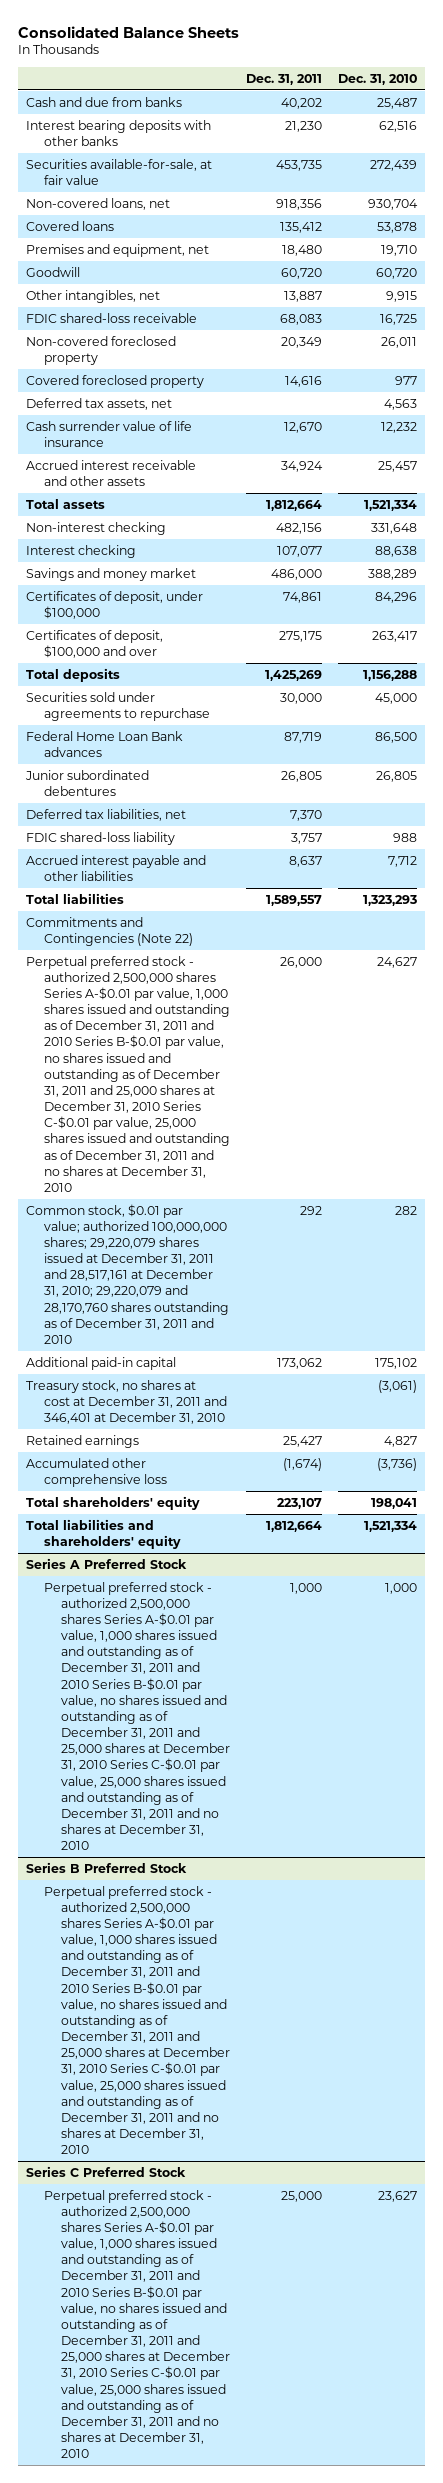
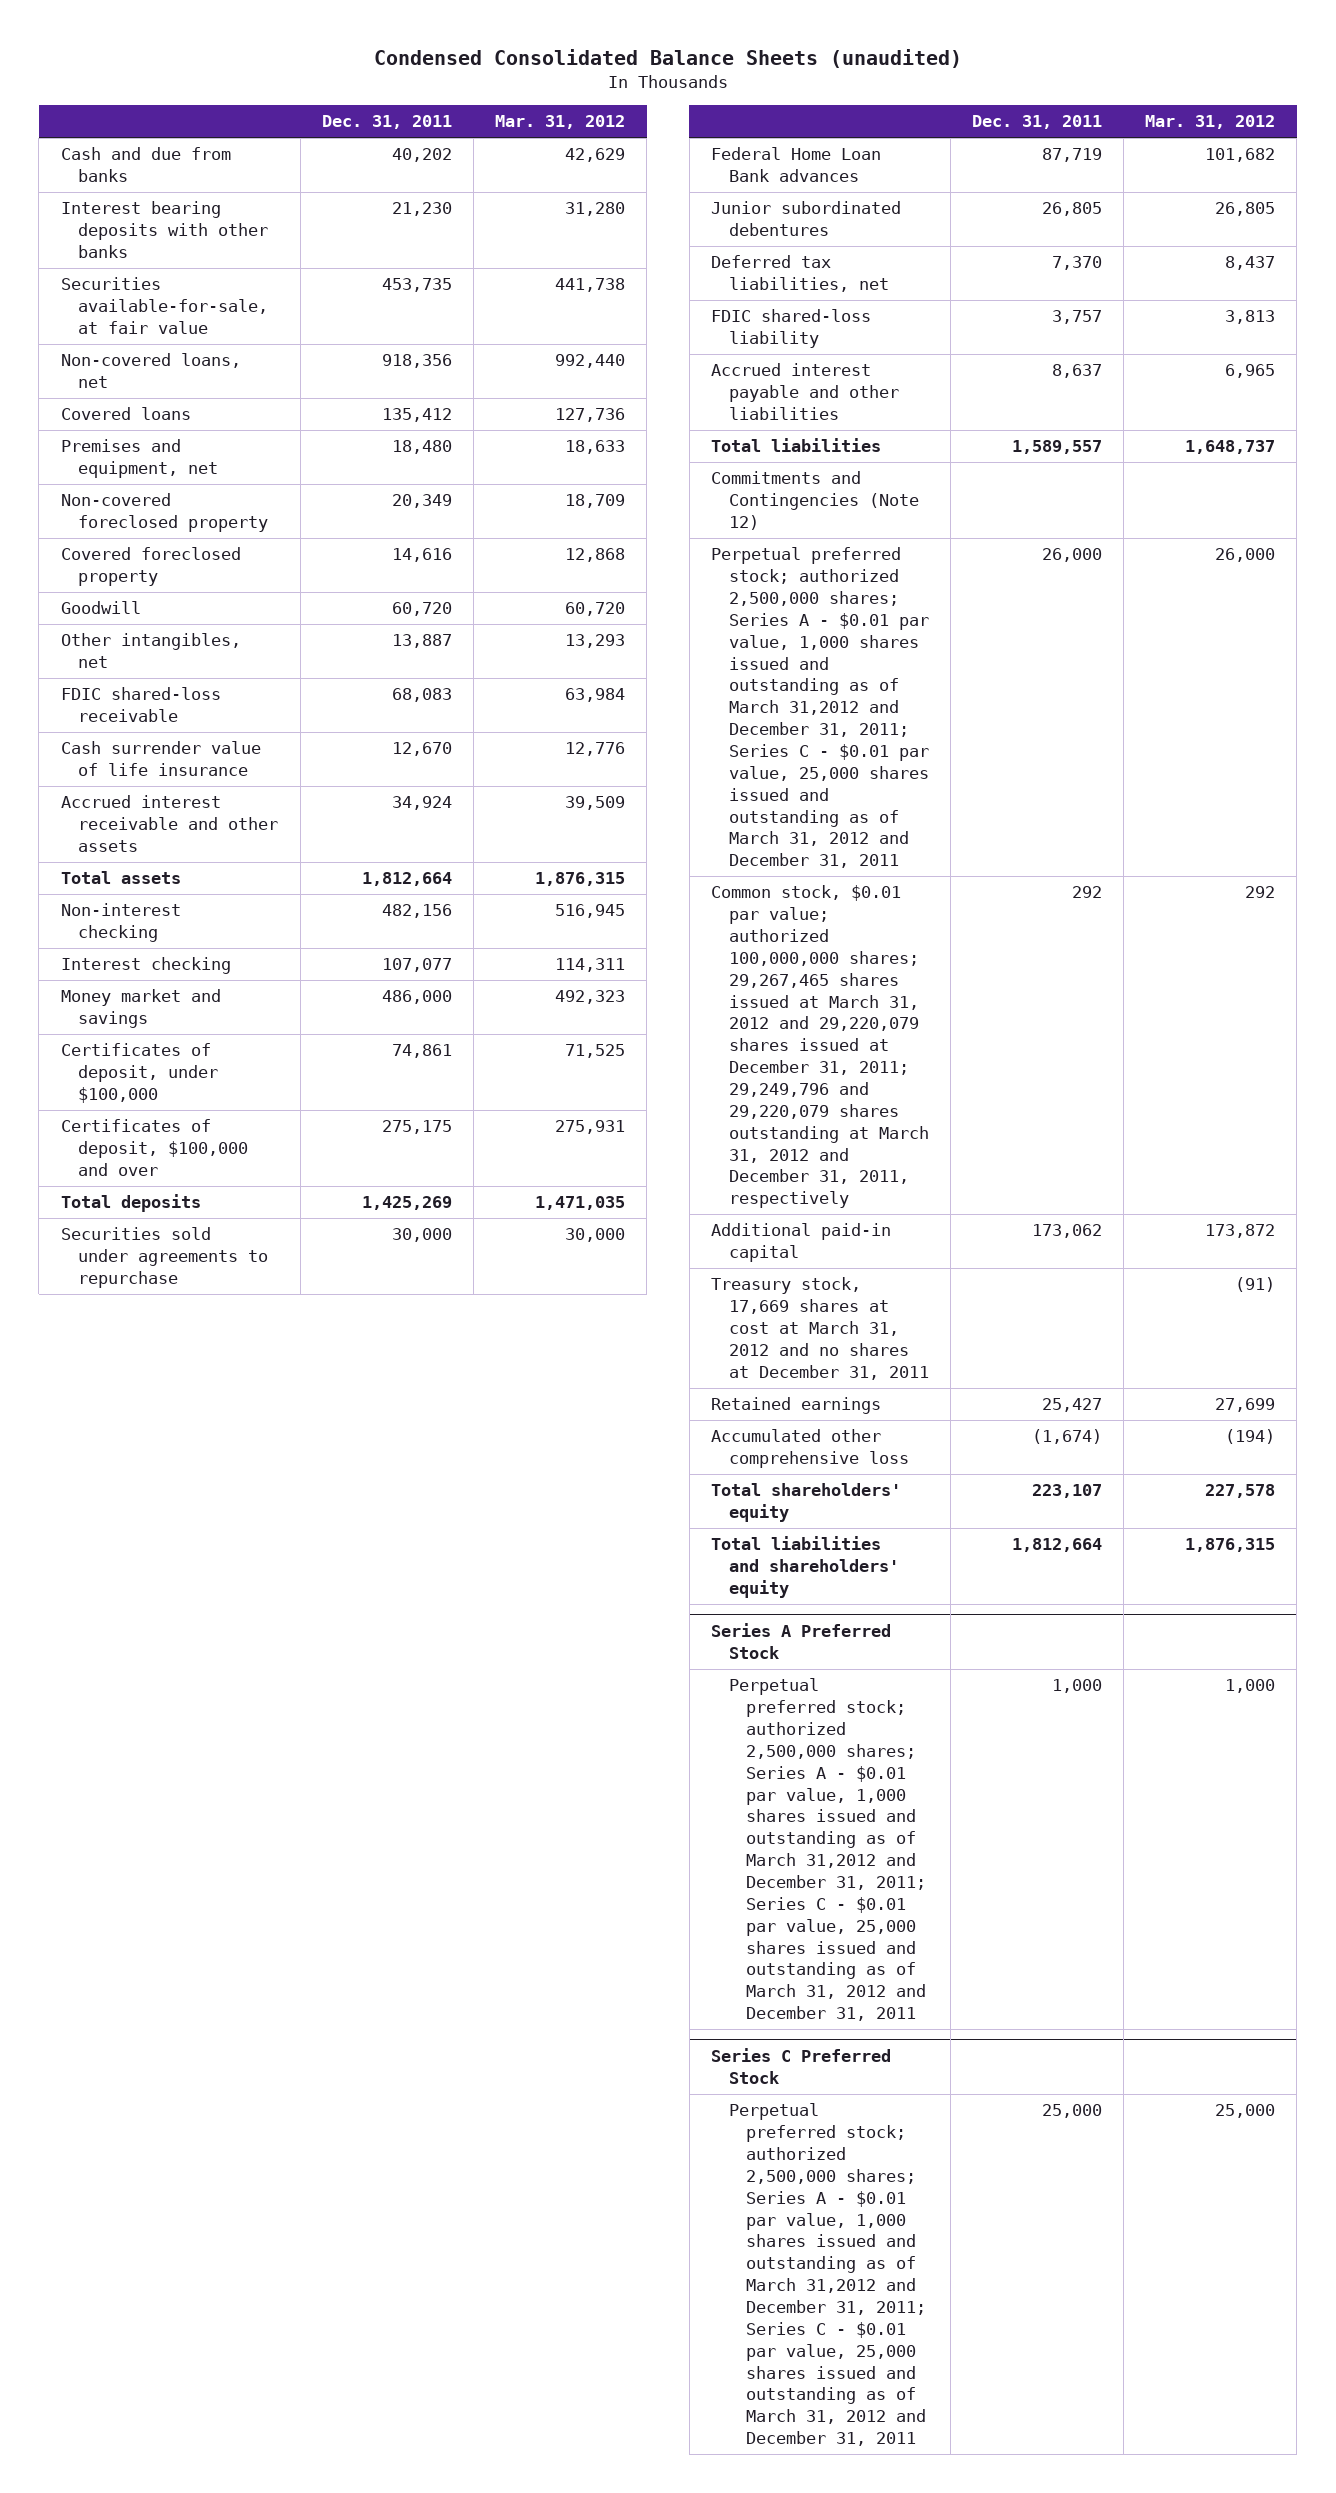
[18,25,240,38] Consolidated Balance Sheets -> [373,49,962,69] Condensed Consolidated Balance Sheets (unaudited)
[337,73,417,85] Dec. 31, 2010 -> none
none -> [495,115,626,130] Mar. 31, 2012
[26,335,177,365] Non-covered foreclosed property -> [60,493,269,533] Non-covered foreclosed property
[26,374,205,388] Covered foreclosed property -> [60,547,241,587] Covered foreclosed property
[26,397,173,410] Deferred tax assets, net -> none
[26,567,197,581] Savings and money market -> [60,989,221,1029] Money market and savings
[26,916,193,946] Commitments and Contingencies (Note 22) -> [710,471,919,531] Commitments and Contingencies (Note 12)
[26,955,230,1192] Perpetual preferred stock - authorized 2,500,000 shares Series A-$0.01 par value, 1,000 shares issued and outstanding as of December 31, 2011 and 2010 Series B-$0.01 par value, no shares issued and outstanding as of December 31, 2011 and 25,000 shares at December 31, 2010 Series C-$0.01 par value, 25,000 shares issued and outstanding as of December 31, 2011 and no shares at December 31, 2010 -> [710,547,929,869] Perpetual preferred stock; authorized 2,500,000 shares; Series A - $0.01 par value, 1,000 shares issued and outstanding as of March 31,2012 and December 31, 2011; Series C - $0.01 par value, 25,000 shares issued and outstanding as of March 31, 2012 and December 31, 2011
[26,1203,229,1344] Common stock, $0.01 par value; authorized 100,000,000 shares; 29,220,079 shares issued at December 31, 2011 and 28,517,161 at December 31, 2010; 29,220,079 and 28,170,760 shares outstanding as of December 31, 2011 and 2010 -> [710,885,929,1209] Common stock, $0.01 par value; authorized 100,000,000 shares; 29,267,465 shares issued at March 31, 2012 and 29,220,079 shares issued at December 31, 2011; 29,249,796 and 29,220,079 shares outstanding at March 31, 2012 and December 31, 2011, respectively
[26,1379,227,1424] Treasury stock, no shares at cost at December 31, 2011 and 346,401 at December 31, 2010 -> [710,1277,929,1380] Treasury stock, 17,669 shares at cost at March 31, 2012 and no shares at December 31, 2011
[26,1861,188,1873] Series B Preferred Stock -> none
[43,1885,231,2155] Perpetual preferred stock - authorized 2,500,000 shares Series A-$0.01 par value, 1,000 shares issued and outstanding as of December 31, 2011 and 2010 Series B-$0.01 par value, no shares issued and outstanding as of December 31, 2011 and 25,000 shares at December 31, 2010 Series C-$0.01 par value, 25,000 shares issued and outstanding as of December 31, 2011 and no shares at December 31, 2010 -> none
[43,1581,231,1851] Perpetual preferred stock - authorized 2,500,000 shares Series A-$0.01 par value, 1,000 shares issued and outstanding as of December 31, 2011 and 2010 Series B-$0.01 par value, no shares issued and outstanding as of December 31, 2011 and 25,000 shares at December 31, 2010 Series C-$0.01 par value, 25,000 shares issued and outstanding as of December 31, 2011 and no shares at December 31, 2010 -> [728,1678,927,2022] Perpetual preferred stock; authorized 2,500,000 shares; Series A - $0.01 par value, 1,000 shares issued and outstanding as of March 31,2012 and December 31, 2011; Series C - $0.01 par value, 25,000 shares issued and outstanding as of March 31, 2012 and December 31, 2011
[43,2189,231,2459] Perpetual preferred stock - authorized 2,500,000 shares Series A-$0.01 par value, 1,000 shares issued and outstanding as of December 31, 2011 and 2010 Series B-$0.01 par value, no shares issued and outstanding as of December 31, 2011 and 25,000 shares at December 31, 2010 Series C-$0.01 par value, 25,000 shares issued and outstanding as of December 31, 2011 and no shares at December 31, 2010 -> [728,2103,927,2447] Perpetual preferred stock; authorized 2,500,000 shares; Series A - $0.01 par value, 1,000 shares issued and outstanding as of March 31,2012 and December 31, 2011; Series C - $0.01 par value, 25,000 shares issued and outstanding as of March 31, 2012 and December 31, 2011

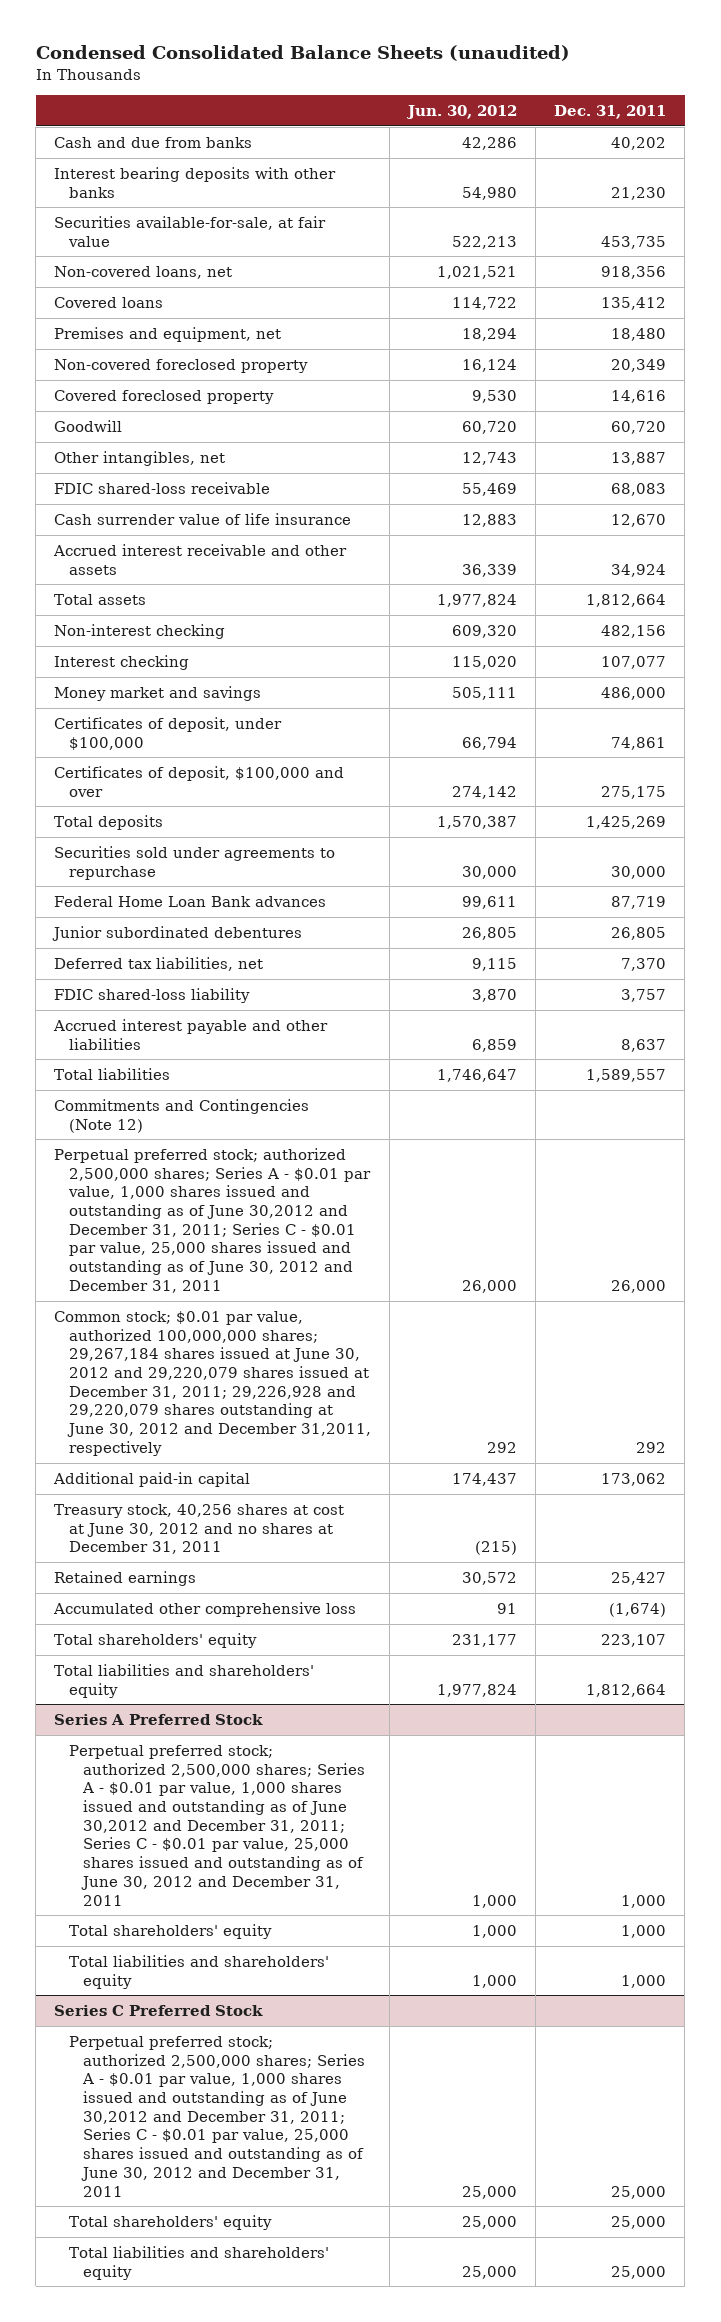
[495,115,626,130] Mar. 31, 2012 -> none
none -> [405,104,517,119] Jun. 30, 2012
[710,547,929,869] Perpetual preferred stock; authorized 2,500,000 shares; Series A - $0.01 par value, 1,000 shares issued and outstanding as of March 31,2012 and December 31, 2011; Series C - $0.01 par value, 25,000 shares issued and outstanding as of March 31, 2012 and December 31, 2011 -> [54,1147,371,1293] Perpetual preferred stock; authorized 2,500,000 shares; Series A - $0.01 par value, 1,000 shares issued and outstanding as of June 30,2012 and December 31, 2011; Series C - $0.01 par value, 25,000 shares issued and outstanding as of June 30, 2012 and December 31, 2011
[710,885,929,1209] Common stock, $0.01 par value; authorized 100,000,000 shares; 29,267,465 shares issued at March 31, 2012 and 29,220,079 shares issued at December 31, 2011; 29,249,796 and 29,220,079 shares outstanding at March 31, 2012 and December 31, 2011, respectively -> [54,1310,371,1456] Common stock; $0.01 par value, authorized 100,000,000 shares; 29,267,184 shares issued at June 30, 2012 and 29,220,079 shares issued at December 31, 2011; 29,226,928 and 29,220,079 shares outstanding at June 30, 2012 and December 31,2011, respectively
[710,1277,929,1380] Treasury stock, 17,669 shares at cost at March 31, 2012 and no shares at December 31, 2011 -> [54,1503,345,1555] Treasury stock, 40,256 shares at cost at June 30, 2012 and no shares at December 31, 2011
[728,1678,927,2022] Perpetual preferred stock; authorized 2,500,000 shares; Series A - $0.01 par value, 1,000 shares issued and outstanding as of March 31,2012 and December 31, 2011; Series C - $0.01 par value, 25,000 shares issued and outstanding as of March 31, 2012 and December 31, 2011 -> [68,1744,365,1906] Perpetual preferred stock; authorized 2,500,000 shares; Series A - $0.01 par value, 1,000 shares issued and outstanding as of June 30,2012 and December 31, 2011; Series C - $0.01 par value, 25,000 shares issued and outstanding as of June 30, 2012 and December 31, 2011
none -> [68,1923,272,1939] Total shareholders' equity
none -> [68,1954,329,1989] Total liabilities and shareholders' equity
[728,2103,927,2447] Perpetual preferred stock; authorized 2,500,000 shares; Series A - $0.01 par value, 1,000 shares issued and outstanding as of March 31,2012 and December 31, 2011; Series C - $0.01 par value, 25,000 shares issued and outstanding as of March 31, 2012 and December 31, 2011 -> [68,2035,365,2197] Perpetual preferred stock; authorized 2,500,000 shares; Series A - $0.01 par value, 1,000 shares issued and outstanding as of June 30,2012 and December 31, 2011; Series C - $0.01 par value, 25,000 shares issued and outstanding as of June 30, 2012 and December 31, 2011
none -> [68,2214,272,2230] Total shareholders' equity
none -> [68,2245,329,2280] Total liabilities and shareholders' equity

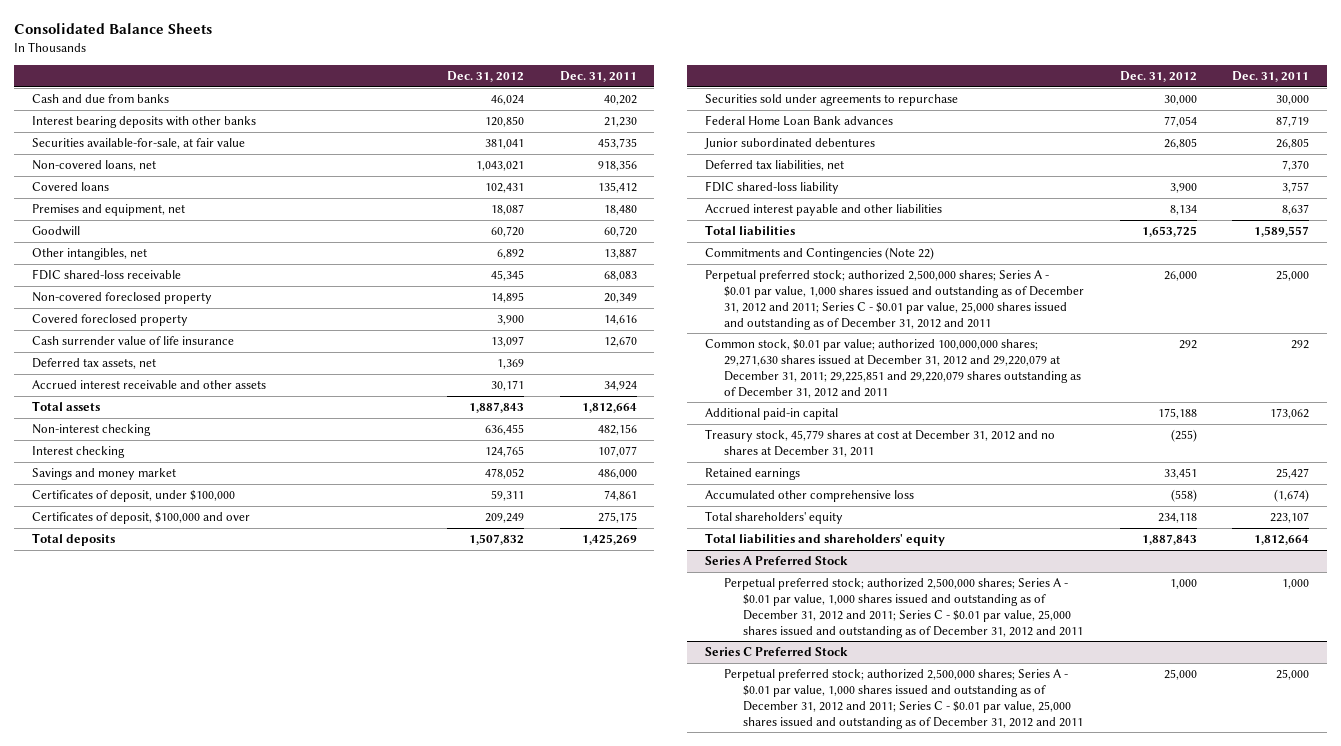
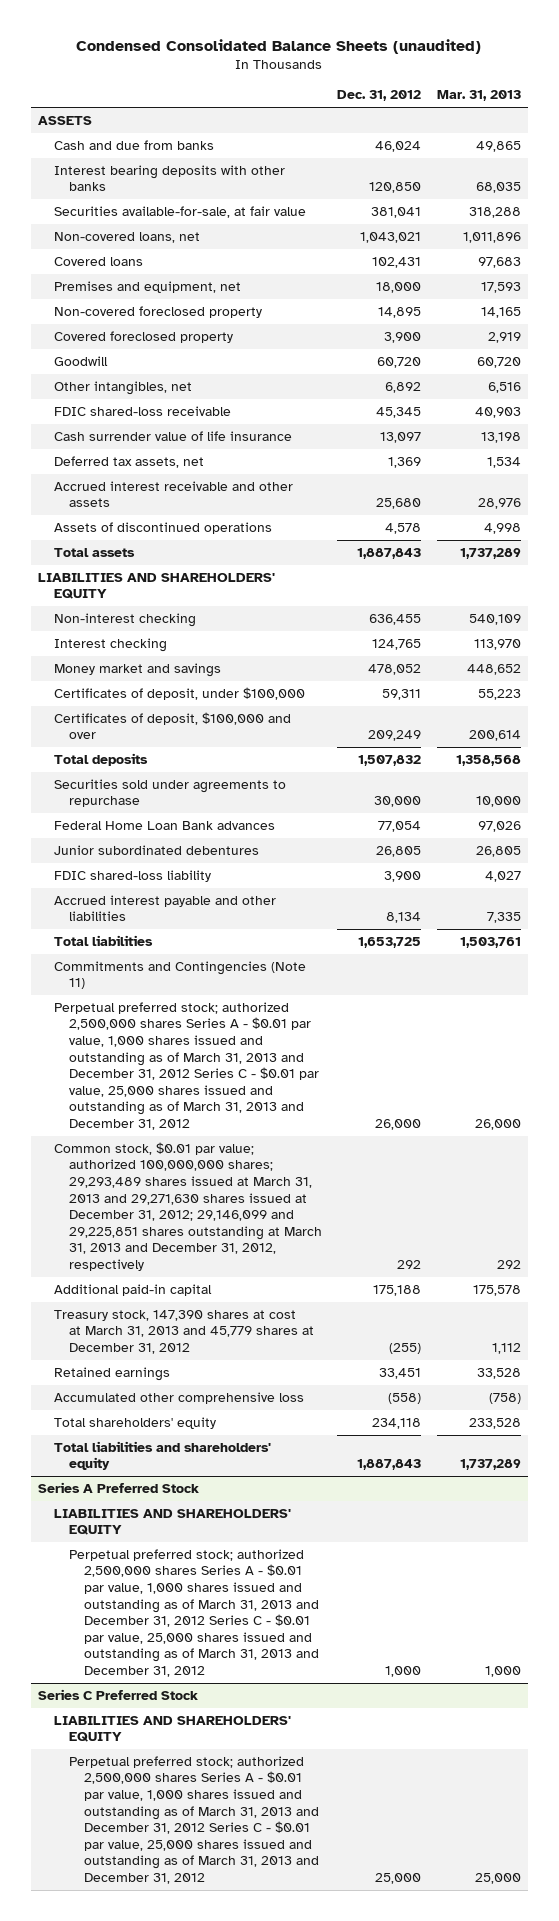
[14,23,213,35] Consolidated Balance Sheets -> [76,39,482,55] Condensed Consolidated Balance Sheets (unaudited)
[559,71,637,83] Dec. 31, 2011 -> none
none -> [436,90,521,102] Mar. 31, 2013
none -> [38,115,93,125] ASSETS
[490,204,524,216] 18,087 -> [376,281,422,293] 18,000
[31,292,212,305] Non-covered foreclosed property -> [53,305,262,318] Non-covered foreclosed property
[31,314,188,327] Covered foreclosed property -> [53,330,233,343] Covered foreclosed property
[490,380,524,392] 30,171 -> [376,498,422,510] 25,680
none -> [53,521,272,534] Assets of discontinued operations
none -> [38,572,276,600] LIABILITIES AND SHAREHOLDERS' EQUITY
[31,468,176,481] Savings and money market -> [53,662,221,677] Money market and savings
[704,160,844,172] Deferred tax liabilities, net -> none
[704,247,934,261] Commitments and Contingencies (Note 22) -> [53,960,306,990] Commitments and Contingencies (Note 11)
[704,270,1085,330] Perpetual preferred stock; authorized 2,500,000 shares; Series A - $0.01 par value, 1,000 shares issued and outstanding as of December 31, 2012 and 2011; Series C - $0.01 par value, 25,000 shares issued and outstanding as of December 31, 2012 and 2011 -> [53,1001,320,1130] Perpetual preferred stock; authorized 2,500,000 shares Series A - $0.01 par value, 1,000 shares issued and outstanding as of March 31, 2013 and December 31, 2012 Series C - $0.01 par value, 25,000 shares issued and outstanding as of March 31, 2013 and December 31, 2012
[704,339,1082,398] Common stock, $0.01 par value; authorized 100,000,000 shares; 29,271,630 shares issued at December 31, 2012 and 29,220,079 at December 31, 2011; 29,225,851 and 29,220,079 shares outstanding as of December 31, 2012 and 2011 -> [53,1141,323,1271] Common stock, $0.01 par value; authorized 100,000,000 shares; 29,293,489 shares issued at March 31, 2013 and 29,271,630 shares issued at December 31, 2012; 29,146,099 and 29,225,851 shares outstanding at March 31, 2013 and December 31, 2012, respectively
[704,429,1055,458] Treasury stock, 45,779 shares at cost at December 31, 2012 and no shares at December 31, 2011 -> [53,1309,315,1354] Treasury stock, 147,390 shares at cost at March 31, 2013 and 45,779 shares at December 31, 2012
none -> [53,1508,291,1536] LIABILITIES AND SHAREHOLDERS' EQUITY
[724,578,1084,638] Perpetual preferred stock; authorized 2,500,000 shares; Series A - $0.01 par value, 1,000 shares issued and outstanding as of December 31, 2012 and 2011; Series C - $0.01 par value, 25,000 shares issued and outstanding as of December 31, 2012 and 2011 -> [69,1548,320,1677] Perpetual preferred stock; authorized 2,500,000 shares Series A - $0.01 par value, 1,000 shares issued and outstanding as of March 31, 2013 and December 31, 2012 Series C - $0.01 par value, 25,000 shares issued and outstanding as of March 31, 2013 and December 31, 2012
none -> [53,1715,291,1743] LIABILITIES AND SHAREHOLDERS' EQUITY
[724,669,1084,729] Perpetual preferred stock; authorized 2,500,000 shares; Series A - $0.01 par value, 1,000 shares issued and outstanding as of December 31, 2012 and 2011; Series C - $0.01 par value, 25,000 shares issued and outstanding as of December 31, 2012 and 2011 -> [69,1755,320,1884] Perpetual preferred stock; authorized 2,500,000 shares Series A - $0.01 par value, 1,000 shares issued and outstanding as of March 31, 2013 and December 31, 2012 Series C - $0.01 par value, 25,000 shares issued and outstanding as of March 31, 2013 and December 31, 2012

